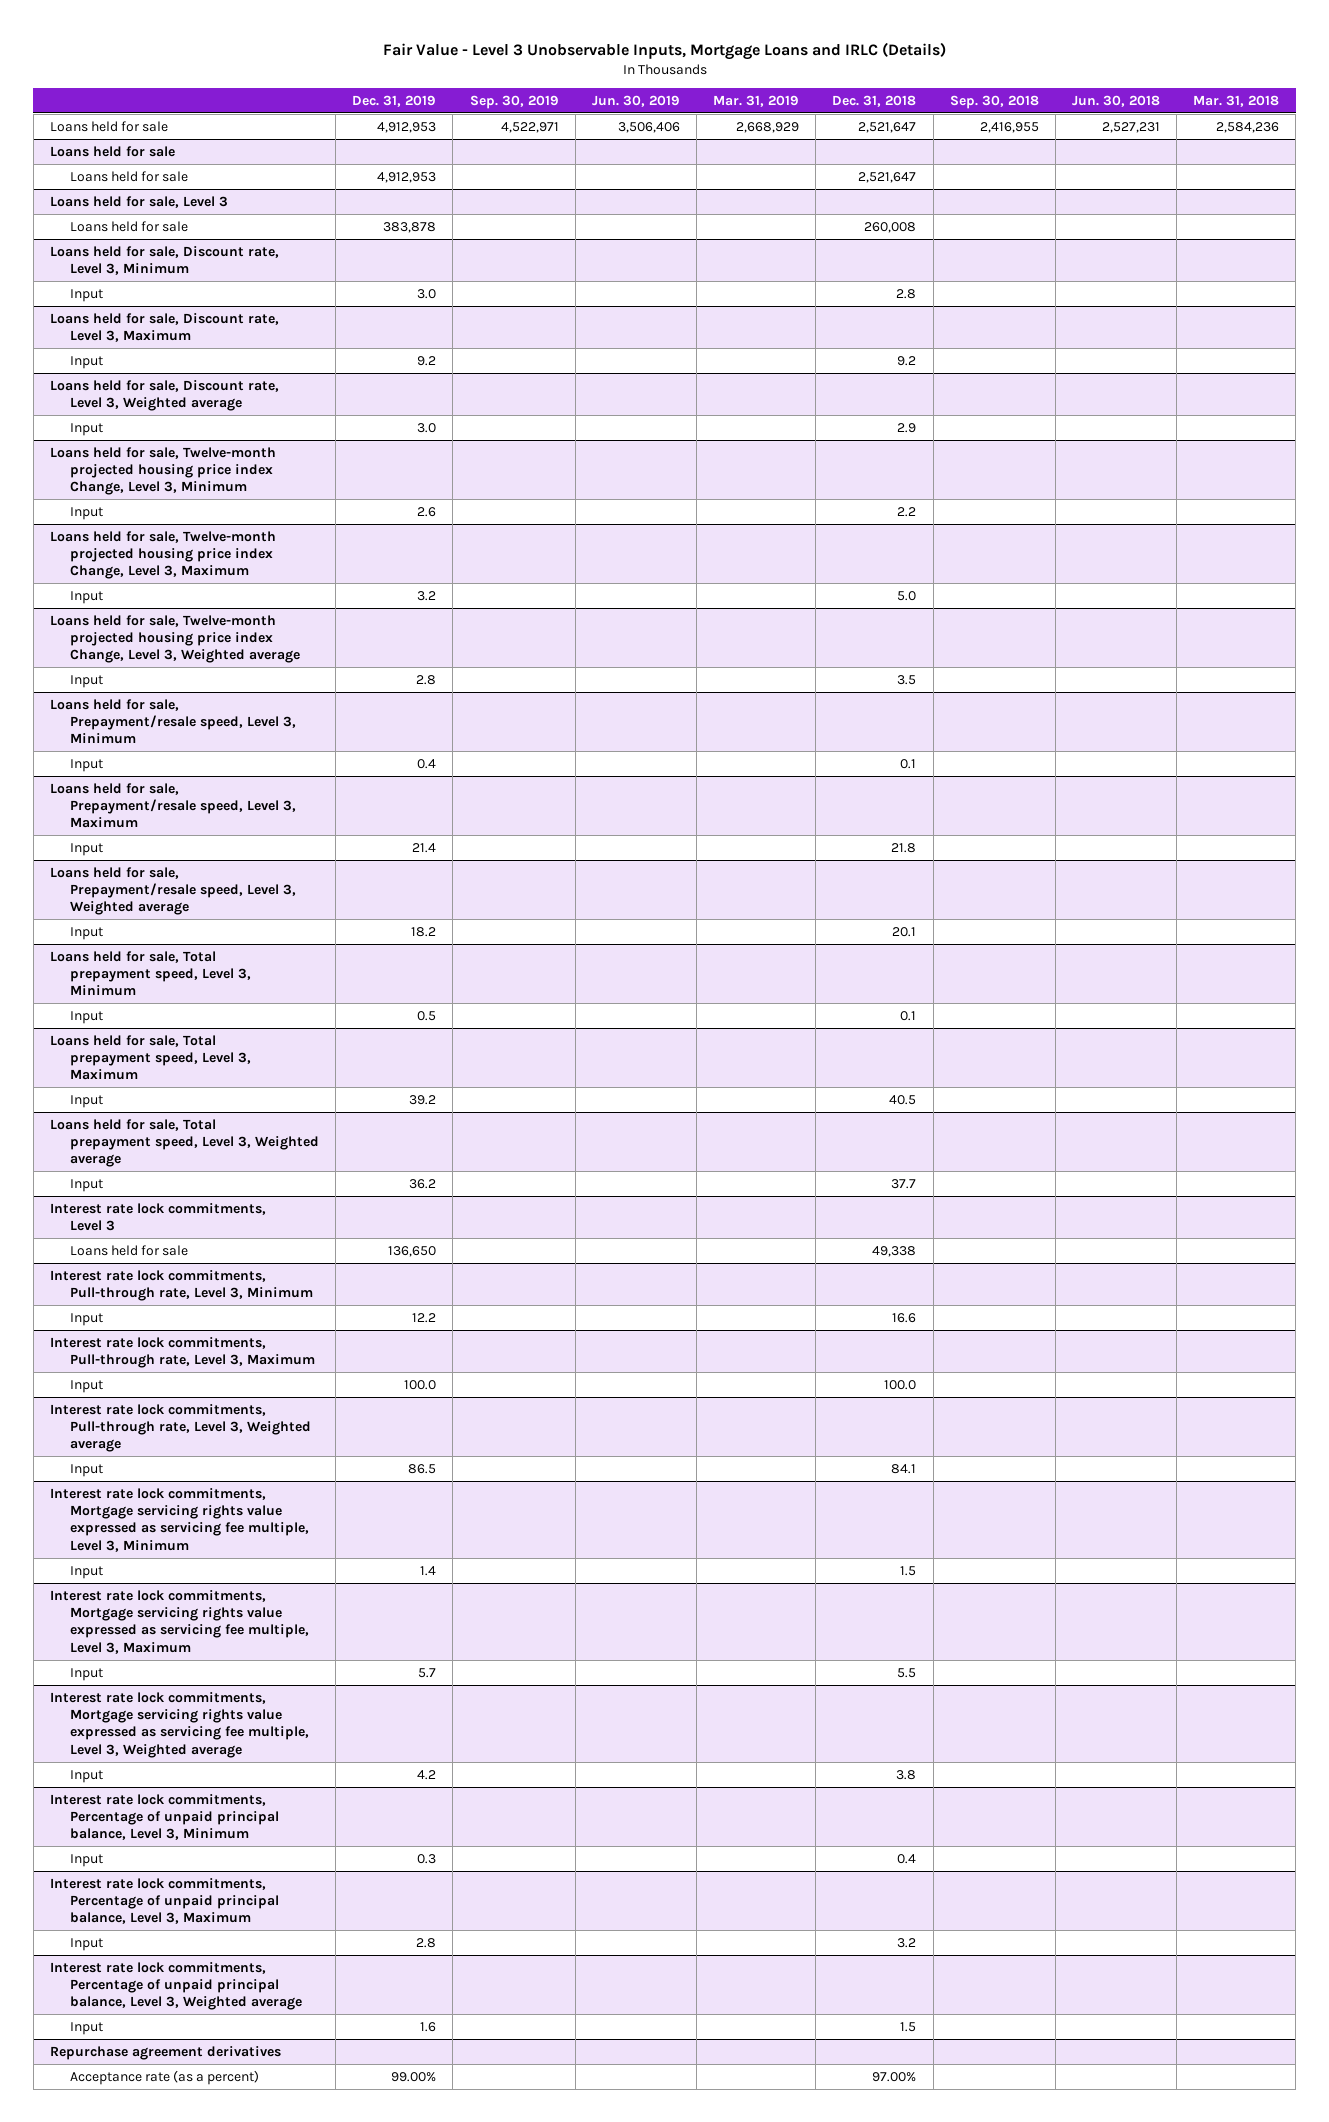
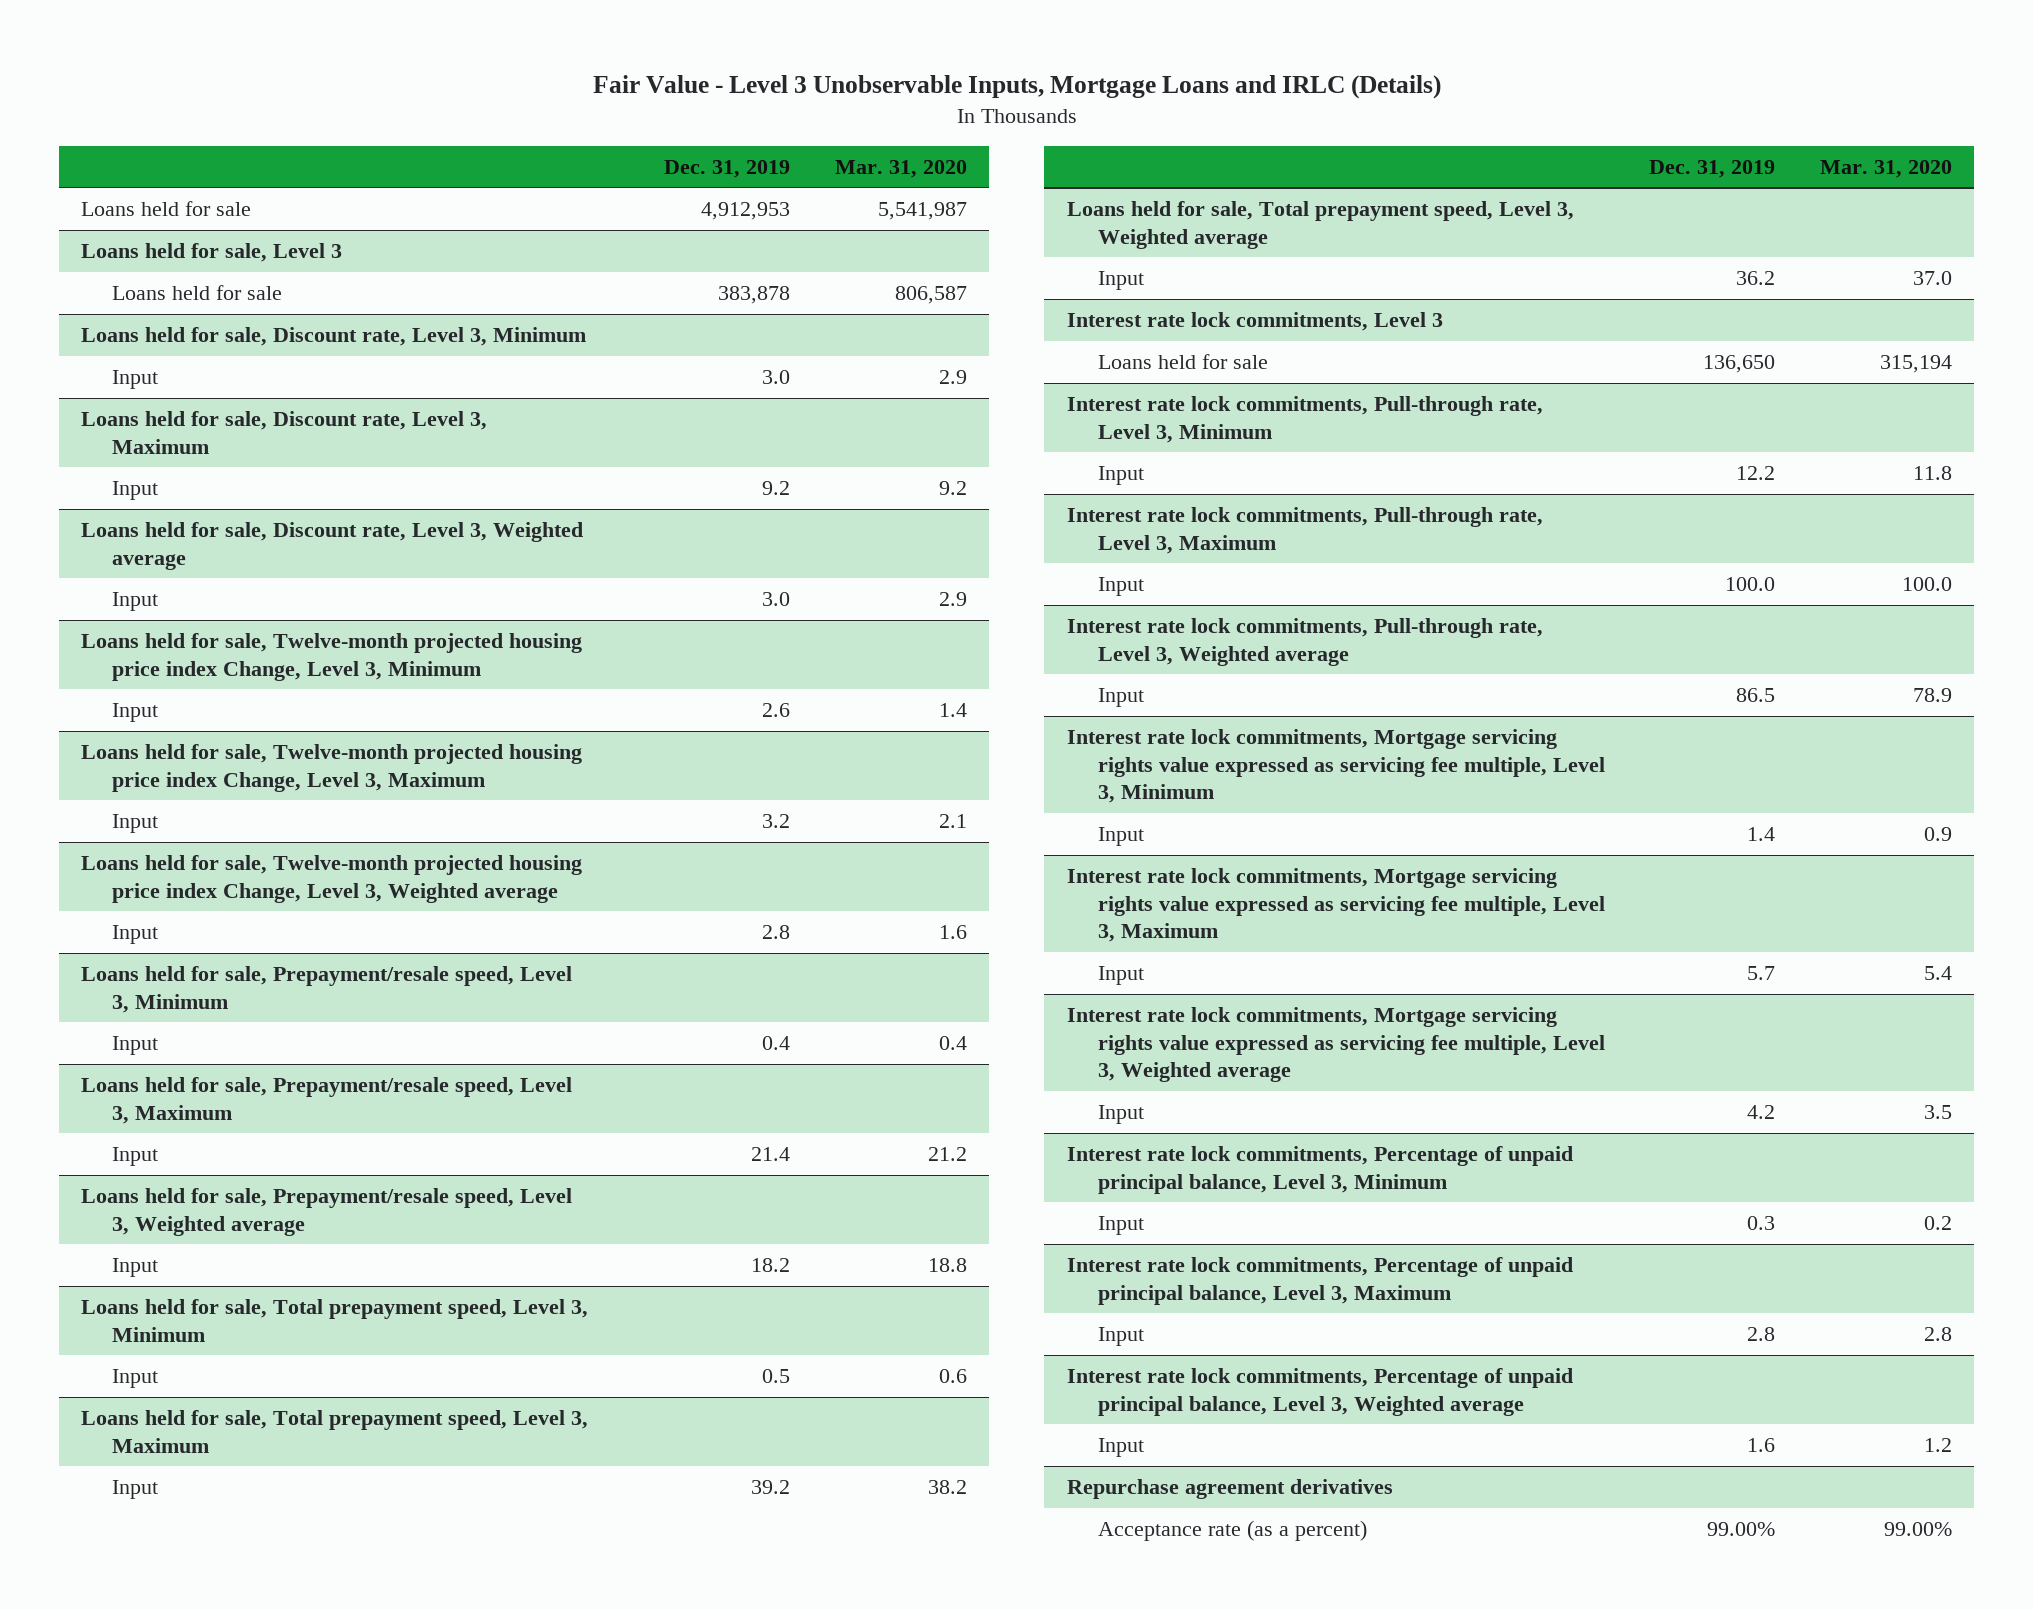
[469,94,559,109] Sep. 30, 2019 -> none
[591,94,680,107] Jun. 30, 2019 -> none
[713,94,800,107] Mar. 31, 2019 -> none
[832,94,917,107] Dec. 31, 2018 -> none
[949,94,1039,109] Sep. 30, 2018 -> none
[1071,94,1160,107] Jun. 30, 2018 -> none
[1193,94,1280,107] Mar. 31, 2018 -> none
none -> [834,159,967,178] Mar. 31, 2020
[49,145,175,157] Loans held for sale -> none
[70,170,189,182] Loans held for sale -> none

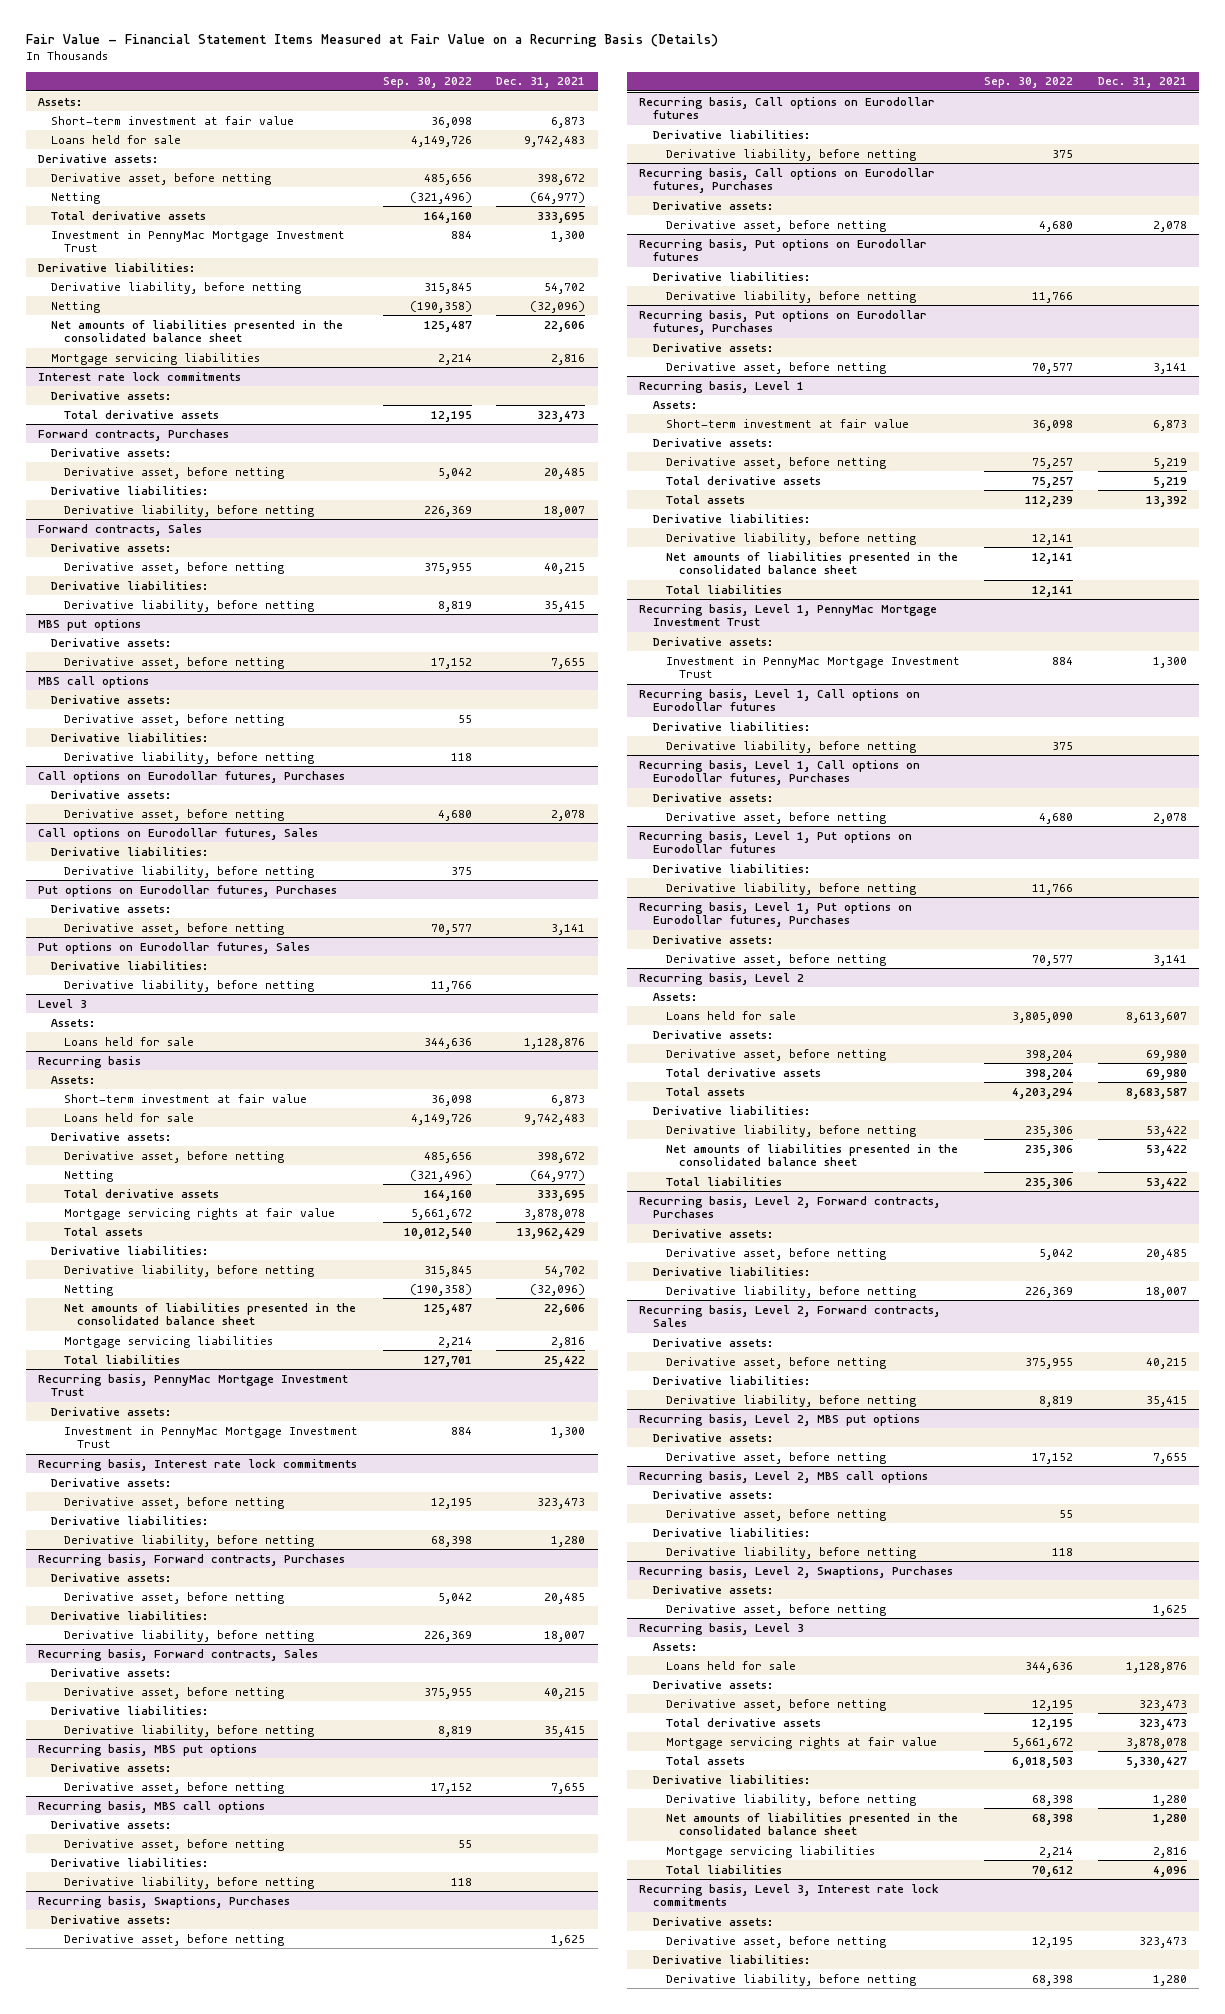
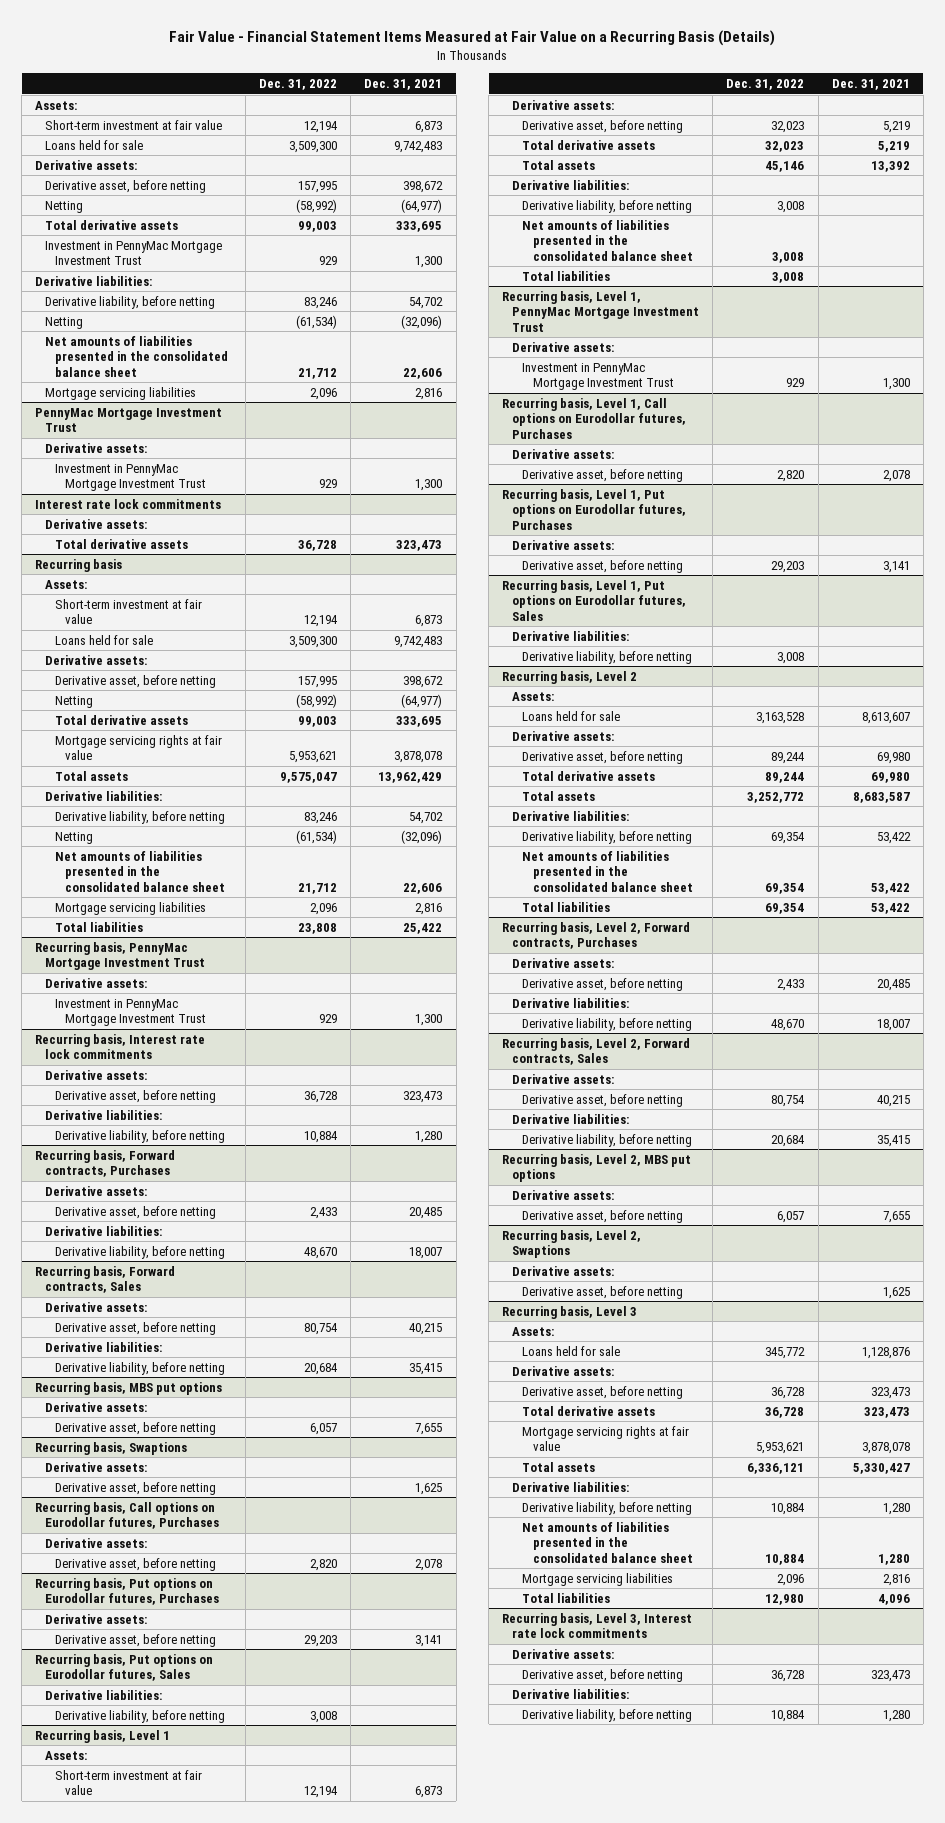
[382,77,472,89] Sep. 30, 2022 -> none
none -> [259,78,338,90] Dec. 31, 2022
none -> [35,407,223,433] PennyMac Mortgage Investment Trust
none -> [45,442,148,453] Derivative assets:
none -> [55,463,207,492] Investment in PennyMac Mortgage Investment Trust
[38,428,230,441] Forward contracts, Purchases -> none
[51,447,172,457] Derivative assets: -> none
[64,466,285,479] Derivative asset, before netting -> none
[51,485,209,495] Derivative liabilities: -> none
[64,504,315,517] Derivative liability, before netting -> none
[38,523,203,536] Forward contracts, Sales -> none
[51,542,172,552] Derivative assets: -> none
[64,561,285,574] Derivative asset, before netting -> none
[51,580,209,590] Derivative liabilities: -> none
[64,599,315,612] Derivative liability, before netting -> none
[38,618,142,631] MBS put options -> none
[51,637,172,647] Derivative assets: -> none
[64,656,285,669] Derivative asset, before netting -> none
[38,675,150,688] MBS call options -> none
[51,694,172,704] Derivative assets: -> none
[64,713,285,726] Derivative asset, before netting -> none
[51,732,209,742] Derivative liabilities: -> none
[64,751,315,764] Derivative liability, before netting -> none
[38,770,346,783] Call options on Eurodollar futures, Purchases -> none
[51,789,172,799] Derivative assets: -> none
[64,808,285,821] Derivative asset, before netting -> none
[38,827,319,840] Call options on Eurodollar futures, Sales -> none
[51,846,209,856] Derivative liabilities: -> none
[64,865,315,878] Derivative liability, before netting -> none
[38,884,338,897] Put options on Eurodollar futures, Purchases -> none
[51,903,172,913] Derivative assets: -> none
[64,922,285,935] Derivative asset, before netting -> none
[38,941,311,954] Put options on Eurodollar futures, Sales -> none
[51,960,209,970] Derivative liabilities: -> none
[64,979,315,992] Derivative liability, before netting -> none
[38,998,88,1008] Level 3 -> none
[51,1018,96,1027] Assets: -> none
[64,1036,195,1046] Loans held for sale -> none
[38,1800,266,1813] Recurring basis, MBS call options -> none
[51,1819,172,1829] Derivative assets: -> none
[64,1838,285,1851] Derivative asset, before netting -> none
[51,1857,209,1867] Derivative liabilities: -> none
[64,1876,315,1889] Derivative liability, before netting -> none
[38,1895,291,1908] Recurring basis, Swaptions, Purchases -> [35,1441,188,1455] Recurring basis, Swaptions
[639,96,936,120] Recurring basis, Call options on Eurodollar futures -> none
[652,129,810,139] Derivative liabilities: -> none
[665,148,916,161] Derivative liability, before netting -> none
[639,238,928,262] Recurring basis, Put options on Eurodollar futures -> none
[652,271,810,281] Derivative liabilities: -> none
[665,290,916,303] Derivative liability, before netting -> none
none -> [35,1653,214,1682] Recurring basis, Put options on Eurodollar futures, Sales
none -> [45,1689,163,1700] Derivative liabilities:
none -> [55,1709,226,1723] Derivative liability, before netting
[639,688,921,712] Recurring basis, Level 1, Call options on Eurodollar futures -> none
[652,721,810,731] Derivative liabilities: -> none
[665,740,916,753] Derivative liability, before netting -> none
[639,830,913,854] Recurring basis, Level 1, Put options on Eurodollar futures -> none
[652,863,810,873] Derivative liabilities: -> none
[665,882,916,895] Derivative liability, before netting -> none
none -> [502,579,687,621] Recurring basis, Level 1, Put options on Eurodollar futures, Sales
none -> [512,630,630,641] Derivative liabilities:
none -> [522,650,693,664] Derivative liability, before netting
[639,1470,929,1483] Recurring basis, Level 2, MBS call options -> none
[652,1489,773,1499] Derivative assets: -> none
[665,1508,886,1521] Derivative asset, before netting -> none
[652,1527,810,1537] Derivative liabilities: -> none
[665,1546,916,1559] Derivative liability, before netting -> none
[639,1565,954,1578] Recurring basis, Level 2, Swaptions, Purchases -> [502,1229,642,1259] Recurring basis, Level 2, Swaptions

